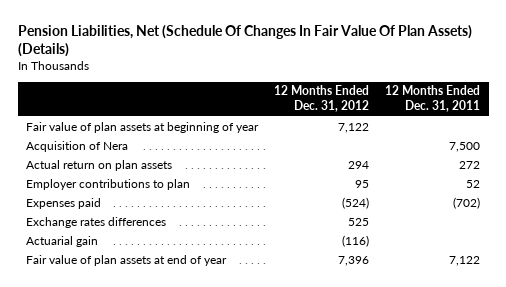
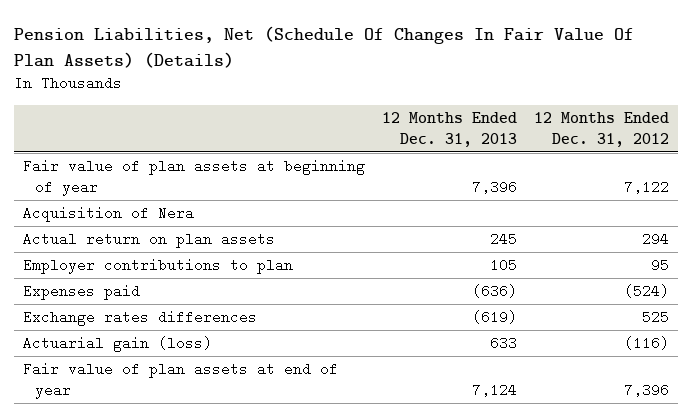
[385,85,481,113] 12 Months Ended Dec. 31, 2011 -> none
none -> [382,111,518,147] 12 Months Ended Dec. 31, 2013
[25,235,98,247] Actuarial gain -> [22,336,212,353] Actuarial gain (loss)

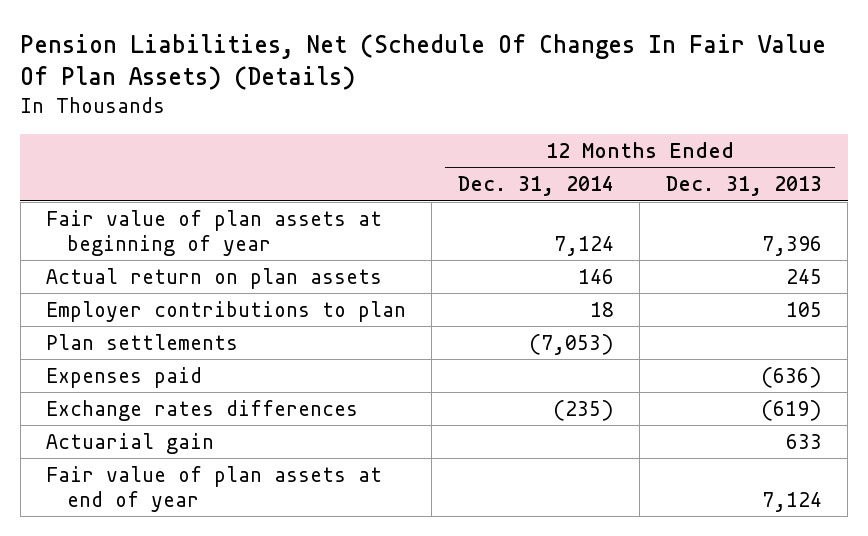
[534,111,670,147] 12 Months Ended Dec. 31, 2012 -> none
none -> [457,176,614,197] Dec. 31, 2014
[22,206,194,223] Acquisition of Nera -> none
none -> [46,333,239,350] Plan settlements
[22,336,212,353] Actuarial gain (loss) -> [46,432,215,454] Actuarial gain

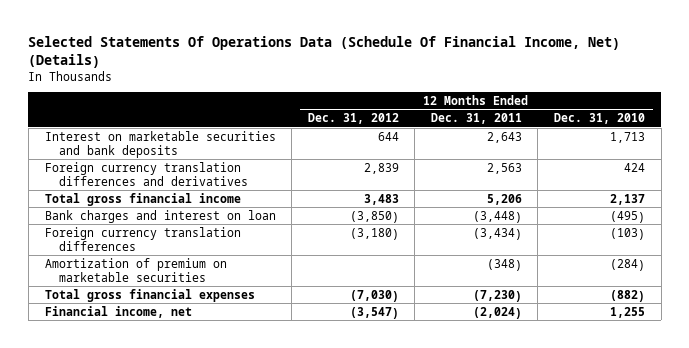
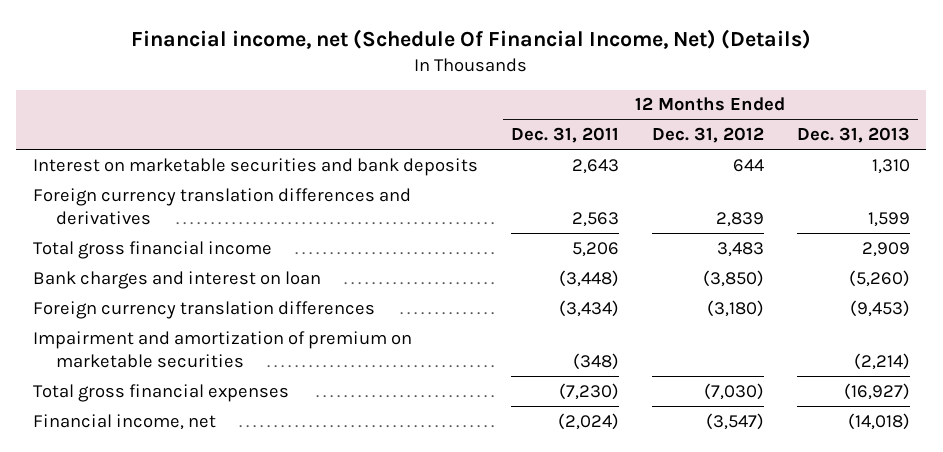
[28,35,621,68] Selected Statements Of Operations Data (Schedule Of Financial Income, Net) (Details) -> [131,28,812,49] Financial income, net (Schedule Of Financial Income, Net) (Details)
[553,113,645,125] Dec. 31, 2010 -> none
none -> [796,127,910,144] Dec. 31, 2013
[44,257,227,282] Amortization of premium on marketable securities -> [32,330,412,368] Impairment and amortization of premium on marketable securities

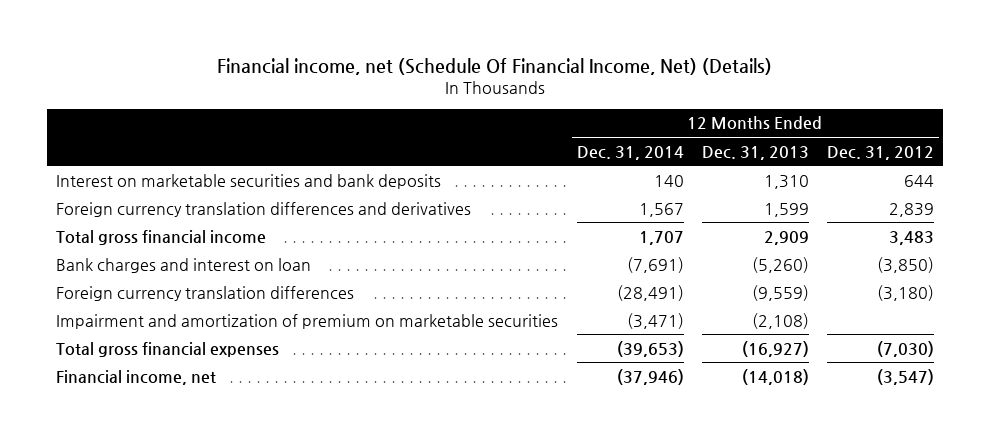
[510,127,619,144] Dec. 31, 2011 -> none
none -> [576,145,684,160] Dec. 31, 2014
[849,299,910,317] (9,453) -> [751,284,809,301] (9,559)
[853,352,910,370] (2,214) -> [751,312,809,329] (2,108)

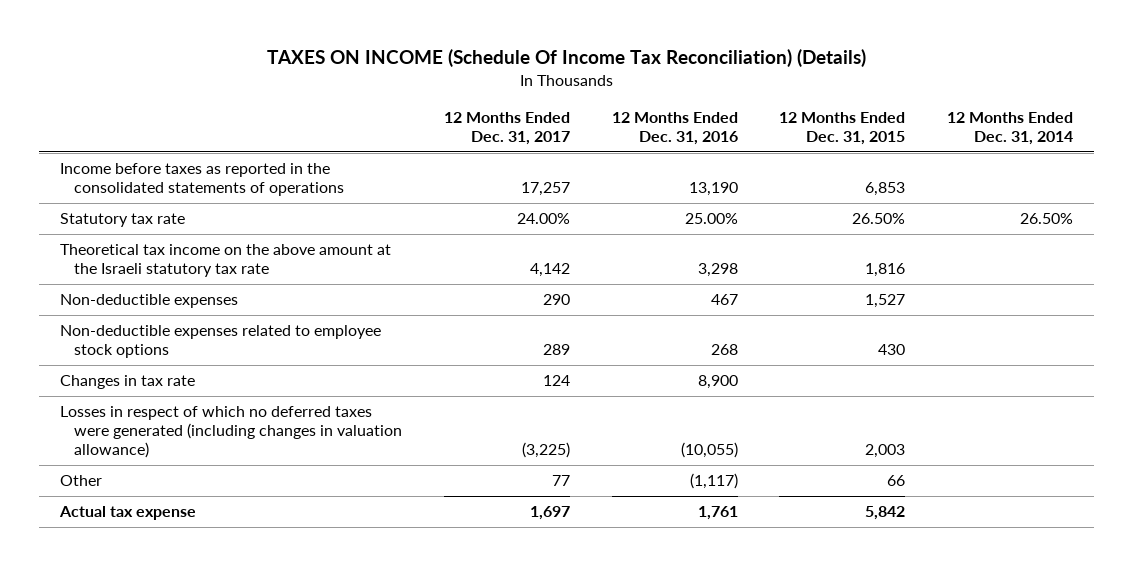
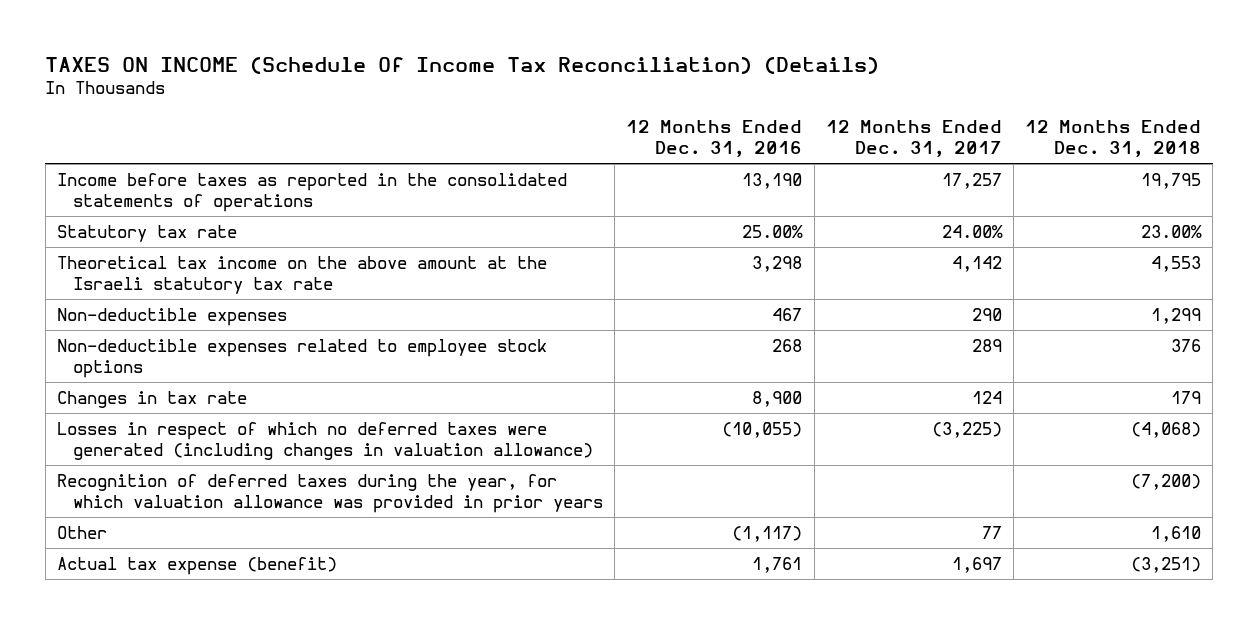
[779,112,906,145] 12 Months Ended Dec. 31, 2015 -> none
[947,112,1074,145] 12 Months Ended Dec. 31, 2014 -> none
none -> [1025,120,1202,158] 12 Months Ended Dec. 31, 2018
none -> [56,473,604,513] Recognition of deferred taxes during the year, for which valuation allowance was provided in prior years
[58,506,196,521] Actual tax expense -> [56,556,337,575] Actual tax expense (benefit)

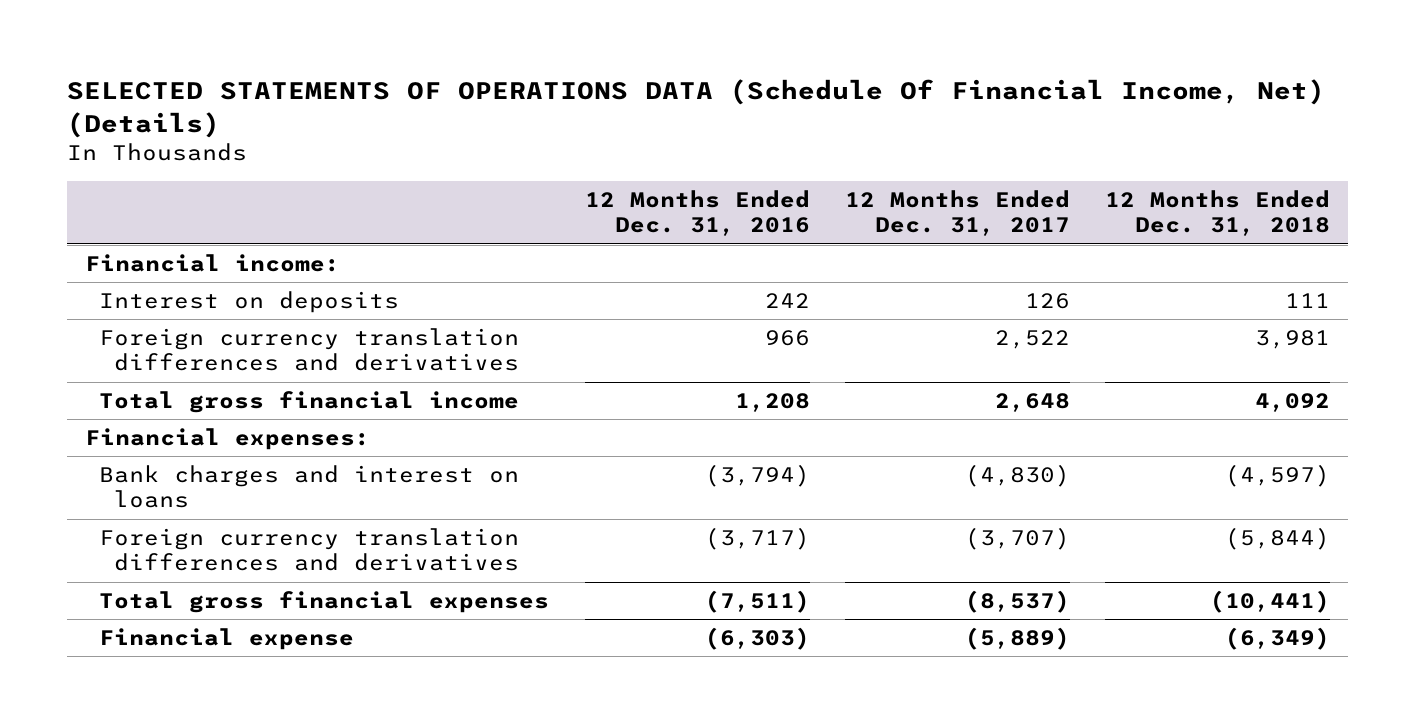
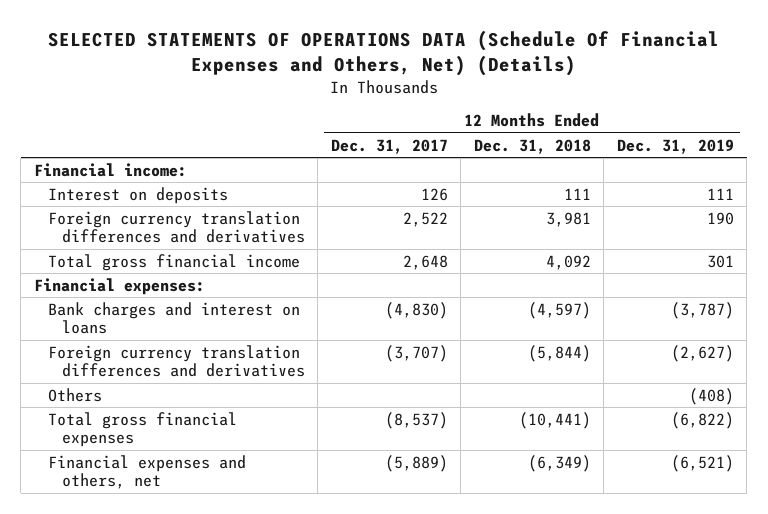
[67,79,1326,138] SELECTED STATEMENTS OF OPERATIONS DATA (Schedule Of Financial Income, Net) (Details) -> [47,29,719,76] SELECTED STATEMENTS OF OPERATIONS DATA (Schedule Of Financial Expenses and Others, Net) (Details)
[584,189,810,237] 12 Months Ended Dec. 31, 2016 -> none
none -> [616,138,734,154] Dec. 31, 2019
none -> [47,387,102,402] Others
[99,627,355,650] Financial expense -> [47,454,246,490] Financial expenses and others, net

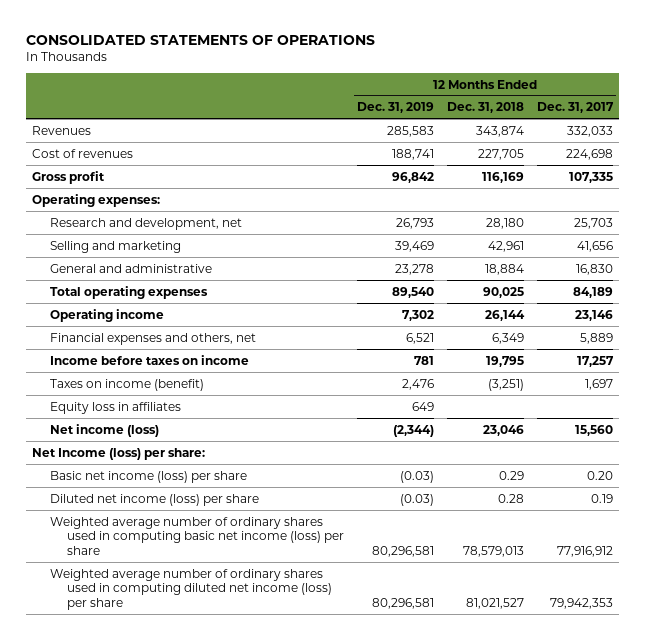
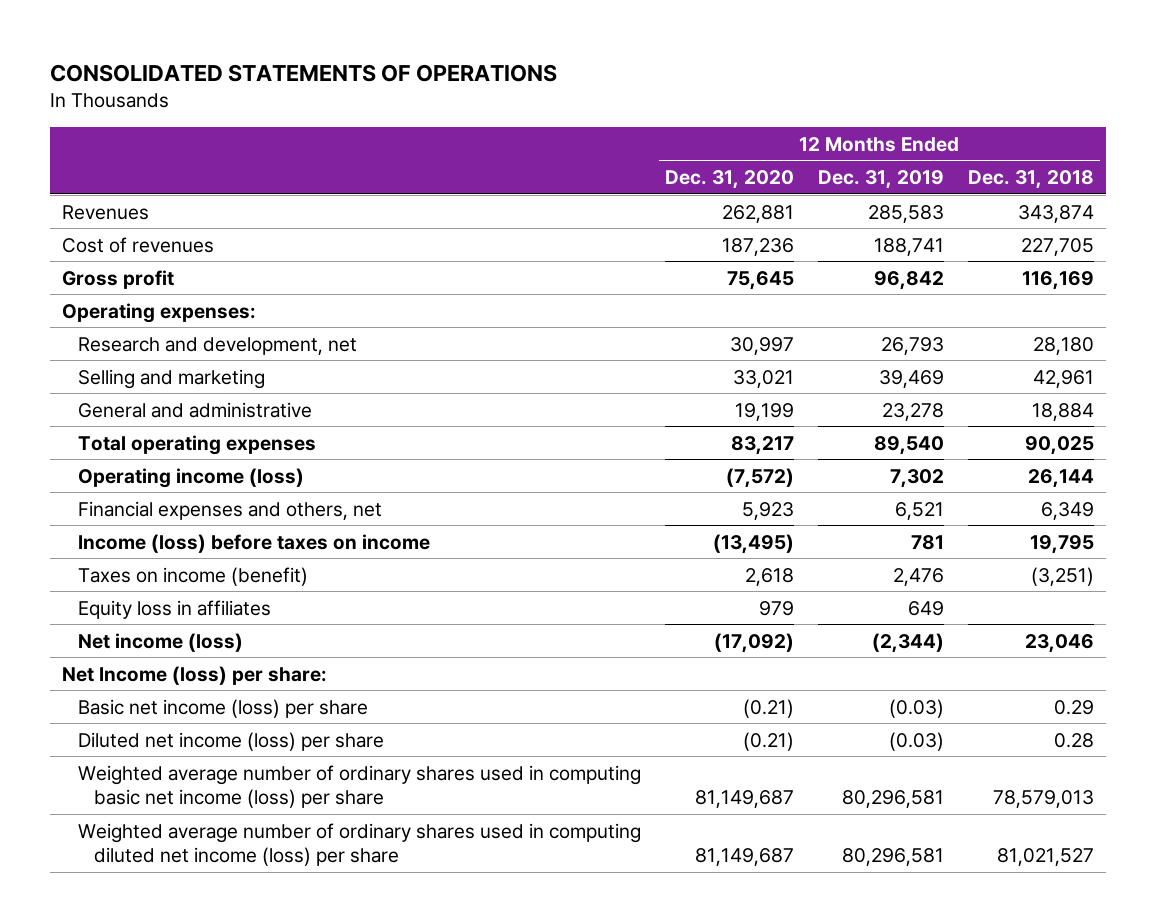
[536,102,614,114] Dec. 31, 2017 -> none
none -> [664,170,794,190] Dec. 31, 2020
[49,308,164,322] Operating income -> [78,467,305,488] Operating income (loss)
[49,354,249,365] Income before taxes on income -> [78,533,431,553] Income (loss) before taxes on income

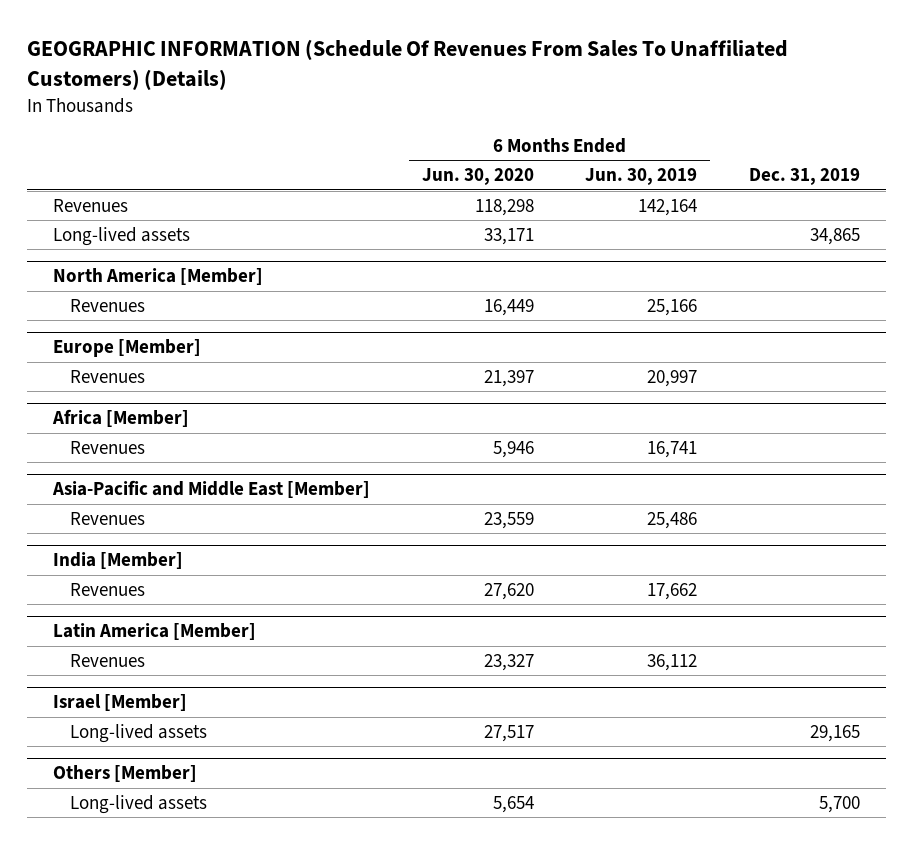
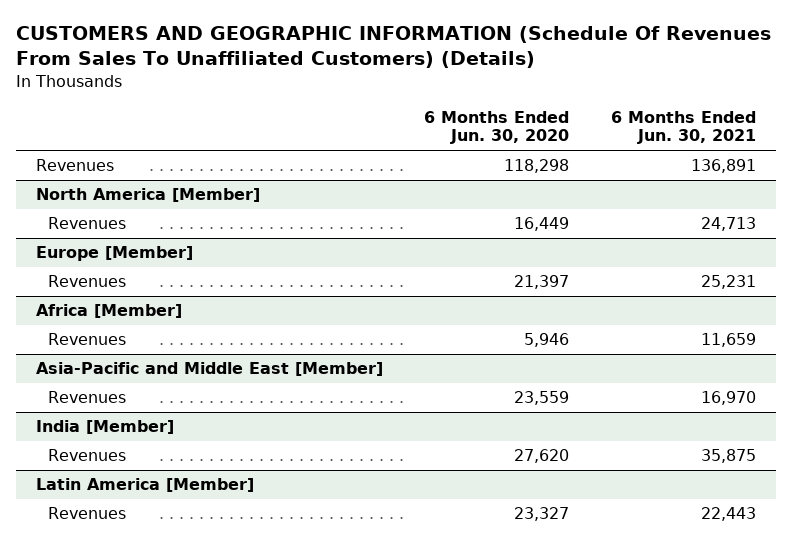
[26,39,788,91] GEOGRAPHIC INFORMATION (Schedule Of Revenues From Sales To Unaffiliated Customers) (Details) -> [15,26,771,69] CUSTOMERS AND GEOGRAPHIC INFORMATION (Schedule Of Revenues From Sales To Unaffiliated Customers) (Details)
[585,168,698,186] Jun. 30, 2019 -> none
[749,168,861,186] Dec. 31, 2019 -> none
none -> [610,110,756,145] 6 Months Ended Jun. 30, 2021
[52,227,190,247] Long-lived assets -> none
[52,694,187,712] Israel [Member] -> none
[69,724,207,744] Long-lived assets -> none
[52,765,197,783] Others [Member] -> none
[69,795,207,815] Long-lived assets -> none

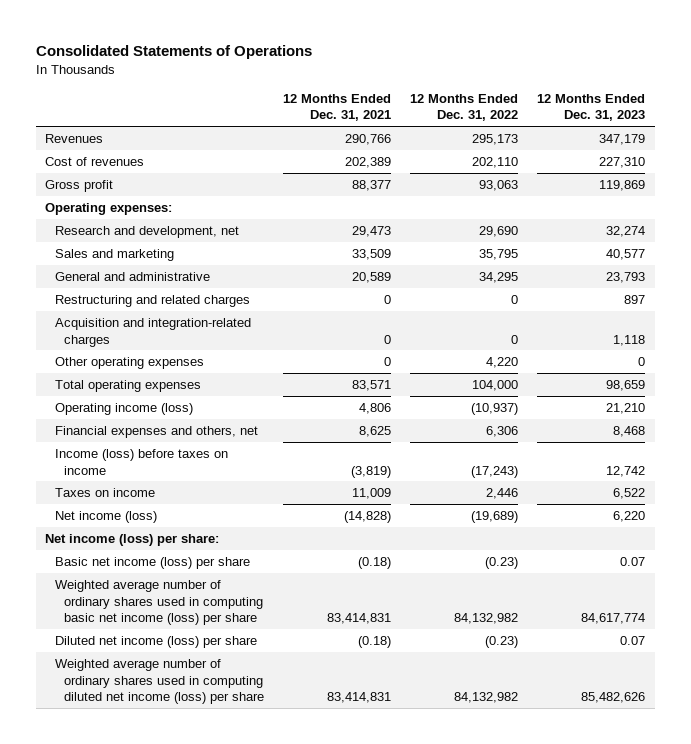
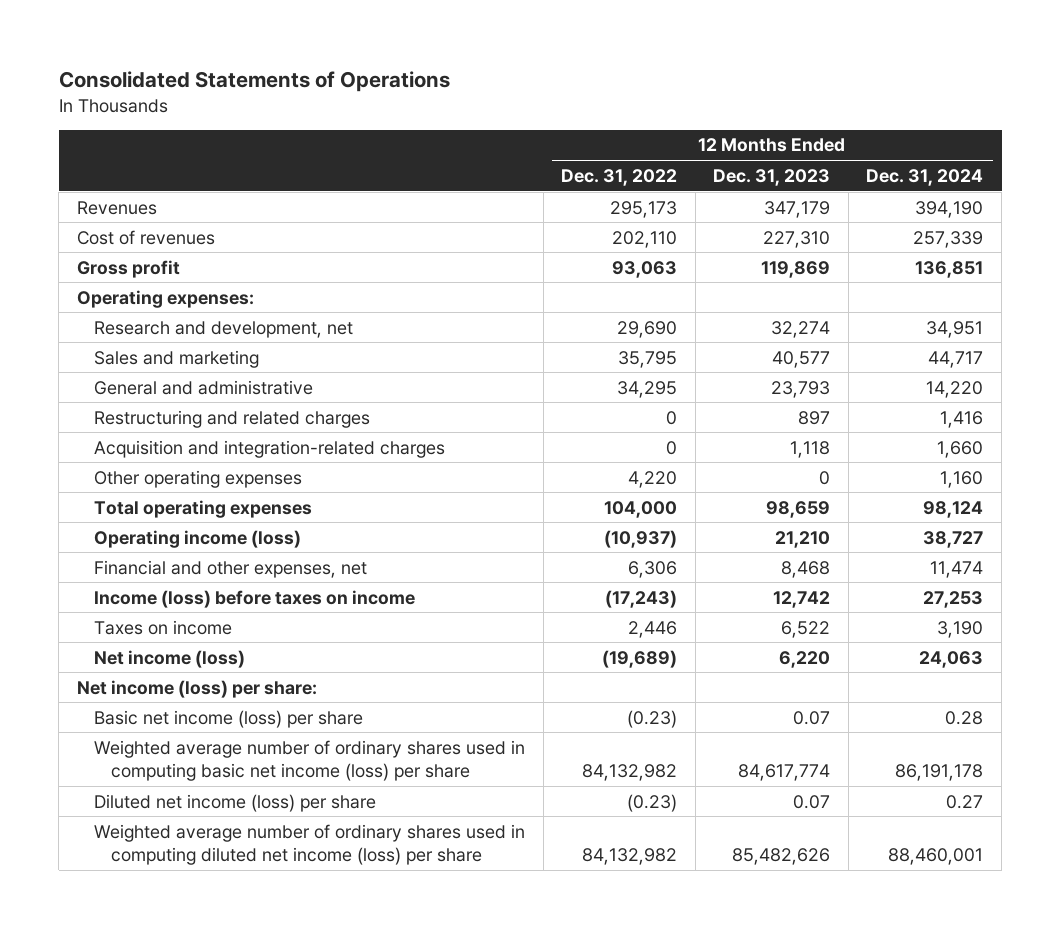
[283,93,392,122] 12 Months Ended Dec. 31, 2021 -> none
none -> [866,168,984,186] Dec. 31, 2024
[54,425,258,438] Financial expenses and others, net -> [93,559,367,578] Financial and other expenses, net

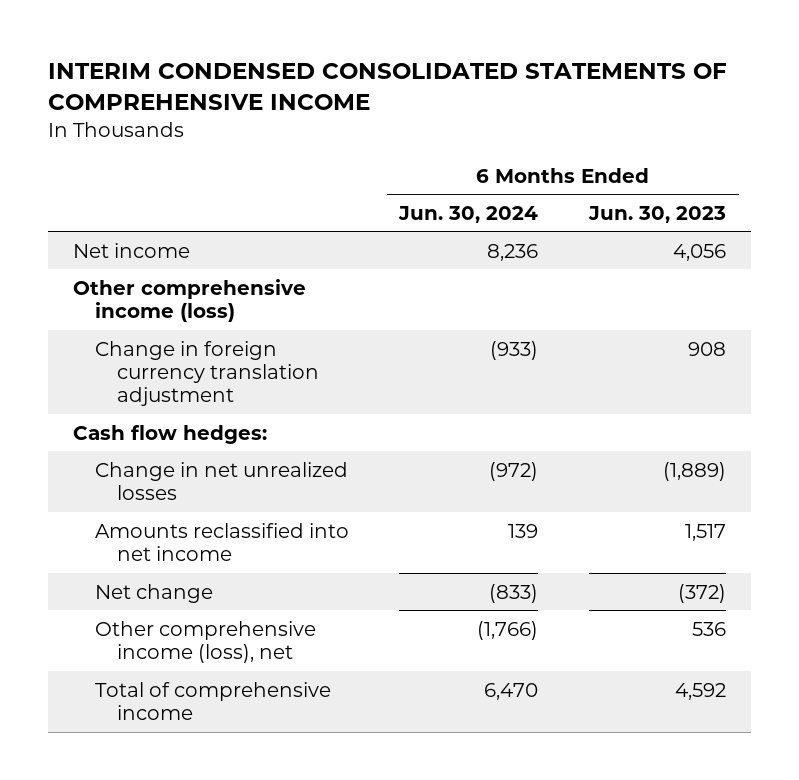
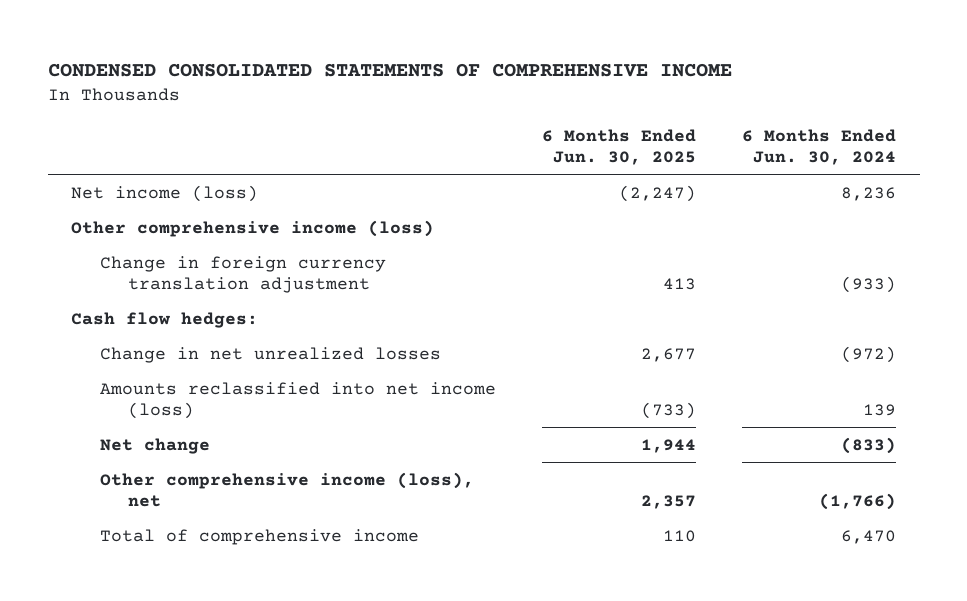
[47,62,727,110] INTERIM CONDENSED CONSOLIDATED STATEMENTS OF COMPREHENSIVE INCOME -> [47,62,732,77] CONDENSED CONSOLIDATED STATEMENTS OF COMPREHENSIVE INCOME
[587,205,726,223] Jun. 30, 2023 -> none
none -> [541,128,696,165] 6 Months Ended Jun. 30, 2025
[72,242,190,258] Net income -> [70,184,258,202] Net income (loss)
[94,522,349,561] Amounts reclassified into net income -> [99,381,496,420] Amounts reclassified into net income (loss)

